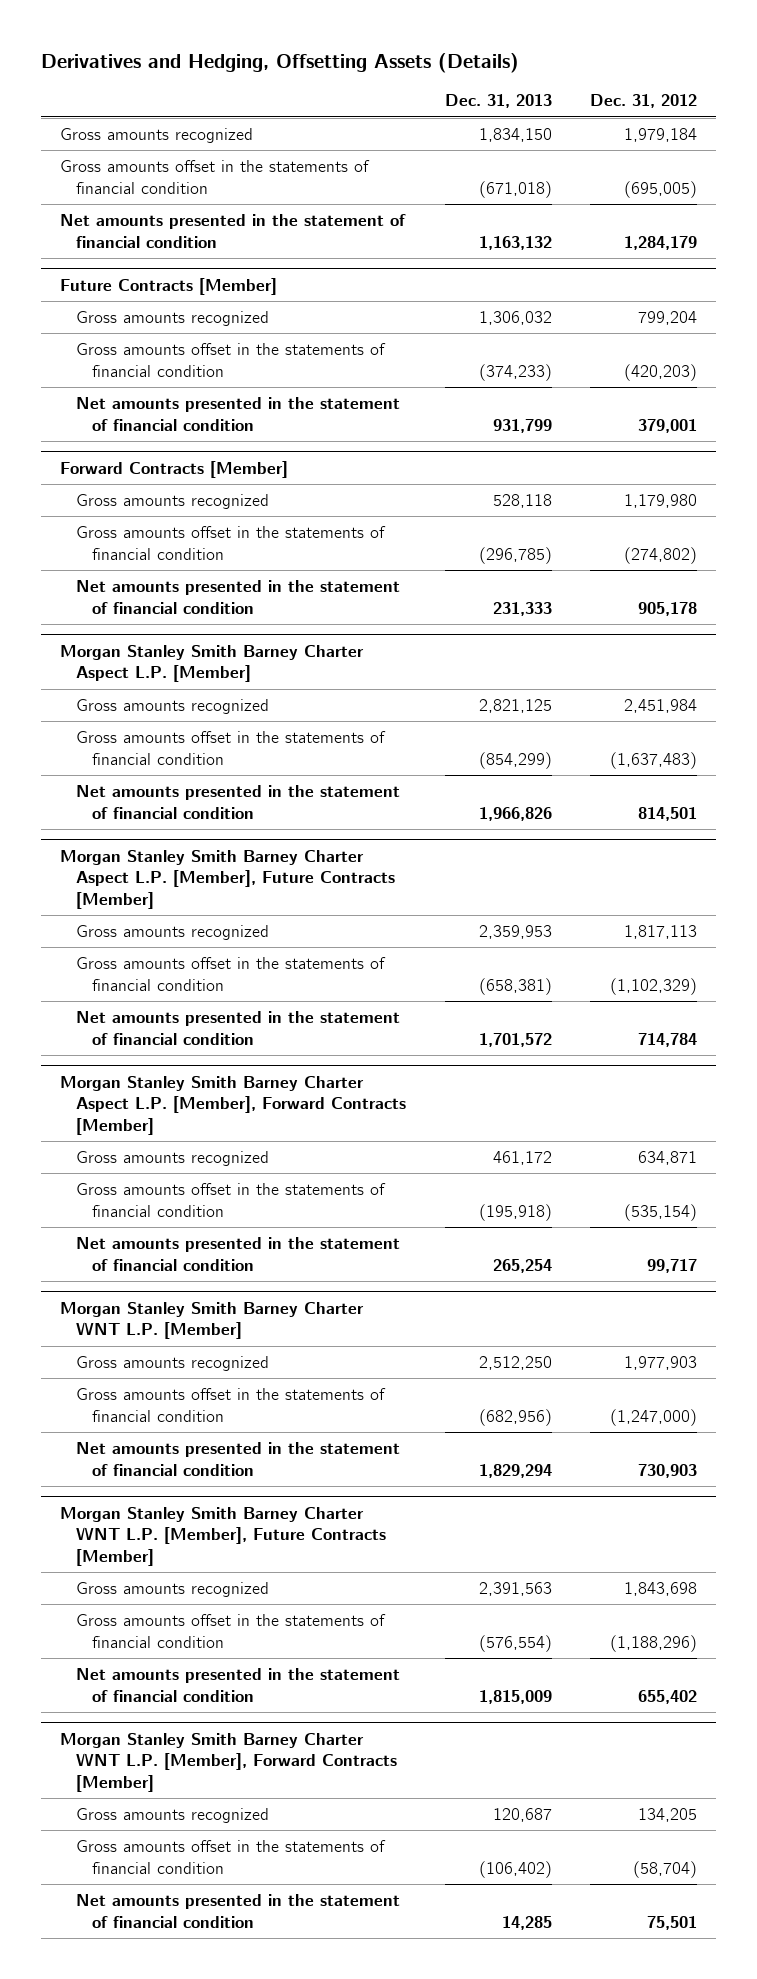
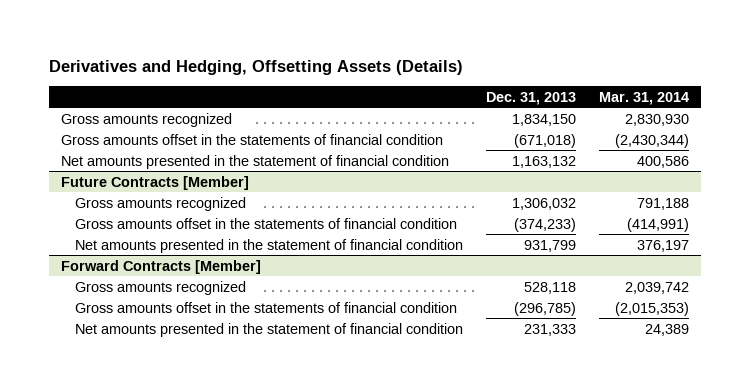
[589,94,697,109] Dec. 31, 2012 -> none
none -> [599,91,690,105] Mar. 31, 2014
[60,644,365,683] Morgan Stanley Smith Barney Charter Aspect L.P. [Member] -> none
[76,698,270,714] Gross amounts recognized -> none
[76,730,387,765] Gross amounts offset in the statements of financial condition -> none
[76,784,401,819] Net amounts presented in the statement of financial condition -> none
[60,849,396,910] Morgan Stanley Smith Barney Charter Aspect L.P. [Member], Future Contracts [Member] -> none
[76,924,270,940] Gross amounts recognized -> none
[76,956,387,991] Gross amounts offset in the statements of financial condition -> none
[76,1010,401,1045] Net amounts presented in the statement of financial condition -> none
[60,1075,407,1136] Morgan Stanley Smith Barney Charter Aspect L.P. [Member], Forward Contracts [Member] -> none
[76,1150,270,1166] Gross amounts recognized -> none
[76,1182,387,1217] Gross amounts offset in the statements of financial condition -> none
[76,1236,401,1271] Net amounts presented in the statement of financial condition -> none
[60,1301,365,1340] Morgan Stanley Smith Barney Charter WNT L.P. [Member] -> none
[76,1355,270,1371] Gross amounts recognized -> none
[76,1387,387,1422] Gross amounts offset in the statements of financial condition -> none
[76,1441,401,1476] Net amounts presented in the statement of financial condition -> none
[60,1506,387,1567] Morgan Stanley Smith Barney Charter WNT L.P. [Member], Future Contracts [Member] -> none
[76,1581,270,1597] Gross amounts recognized -> none
[76,1613,387,1648] Gross amounts offset in the statements of financial condition -> none
[76,1667,401,1702] Net amounts presented in the statement of financial condition -> none
[60,1732,398,1793] Morgan Stanley Smith Barney Charter WNT L.P. [Member], Forward Contracts [Member] -> none
[76,1807,270,1823] Gross amounts recognized -> none
[76,1839,387,1874] Gross amounts offset in the statements of financial condition -> none
[76,1893,401,1928] Net amounts presented in the statement of financial condition -> none

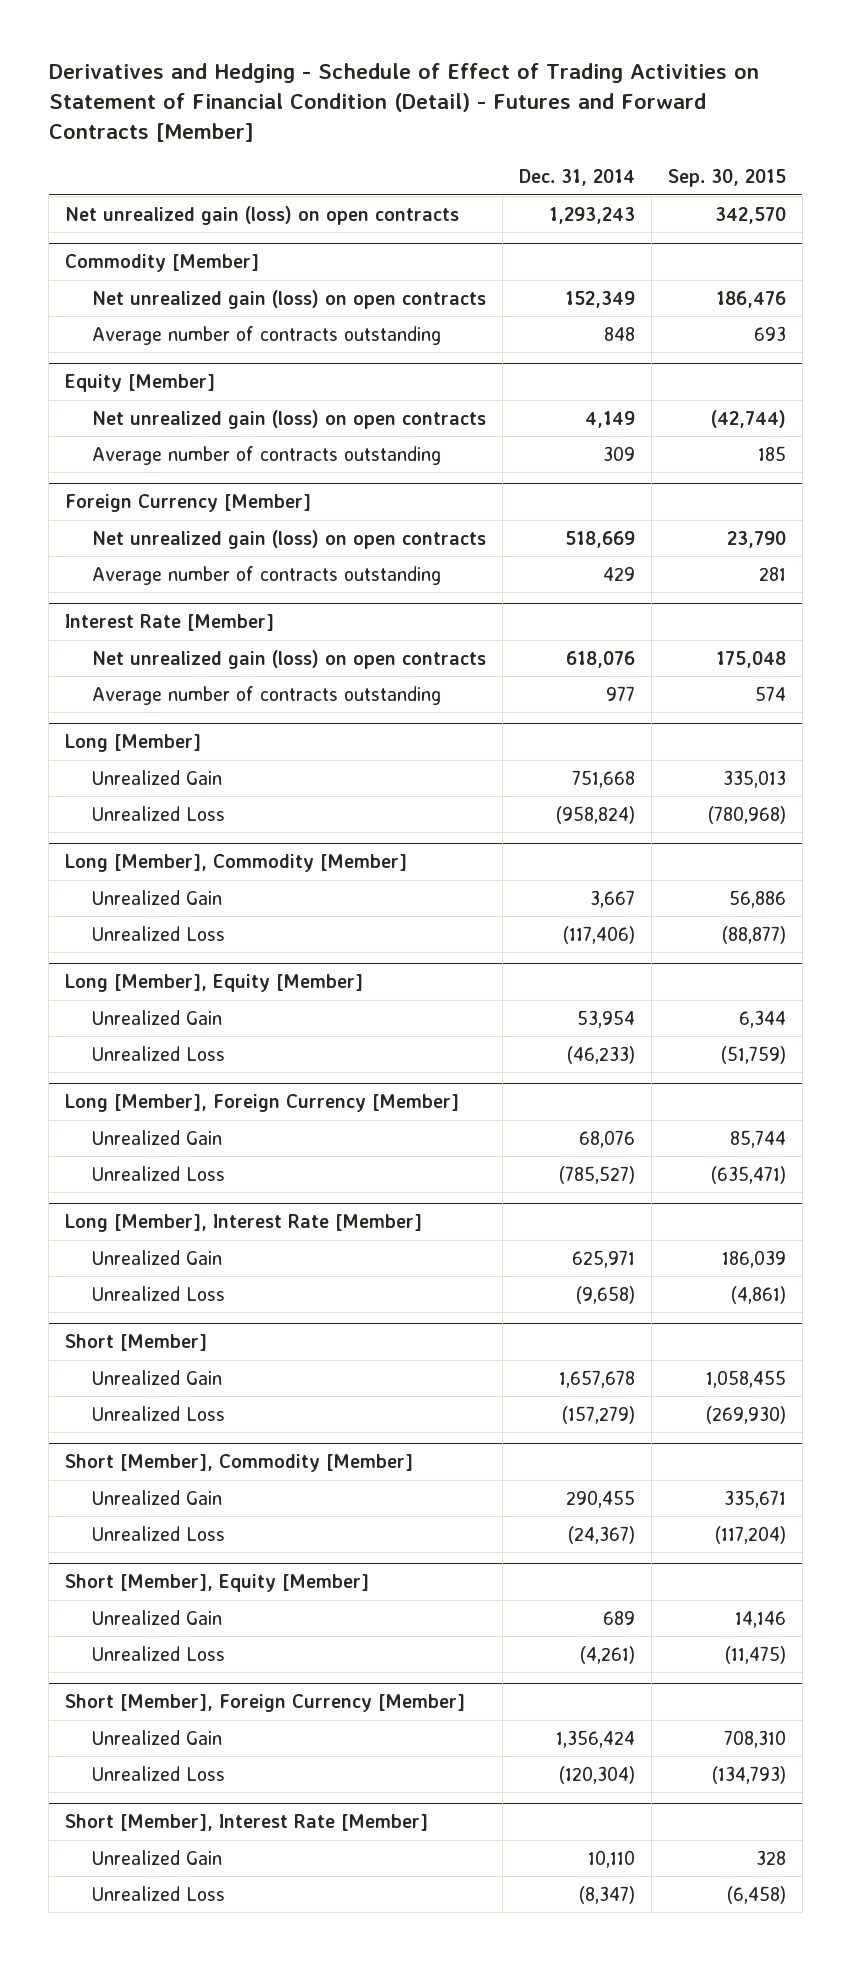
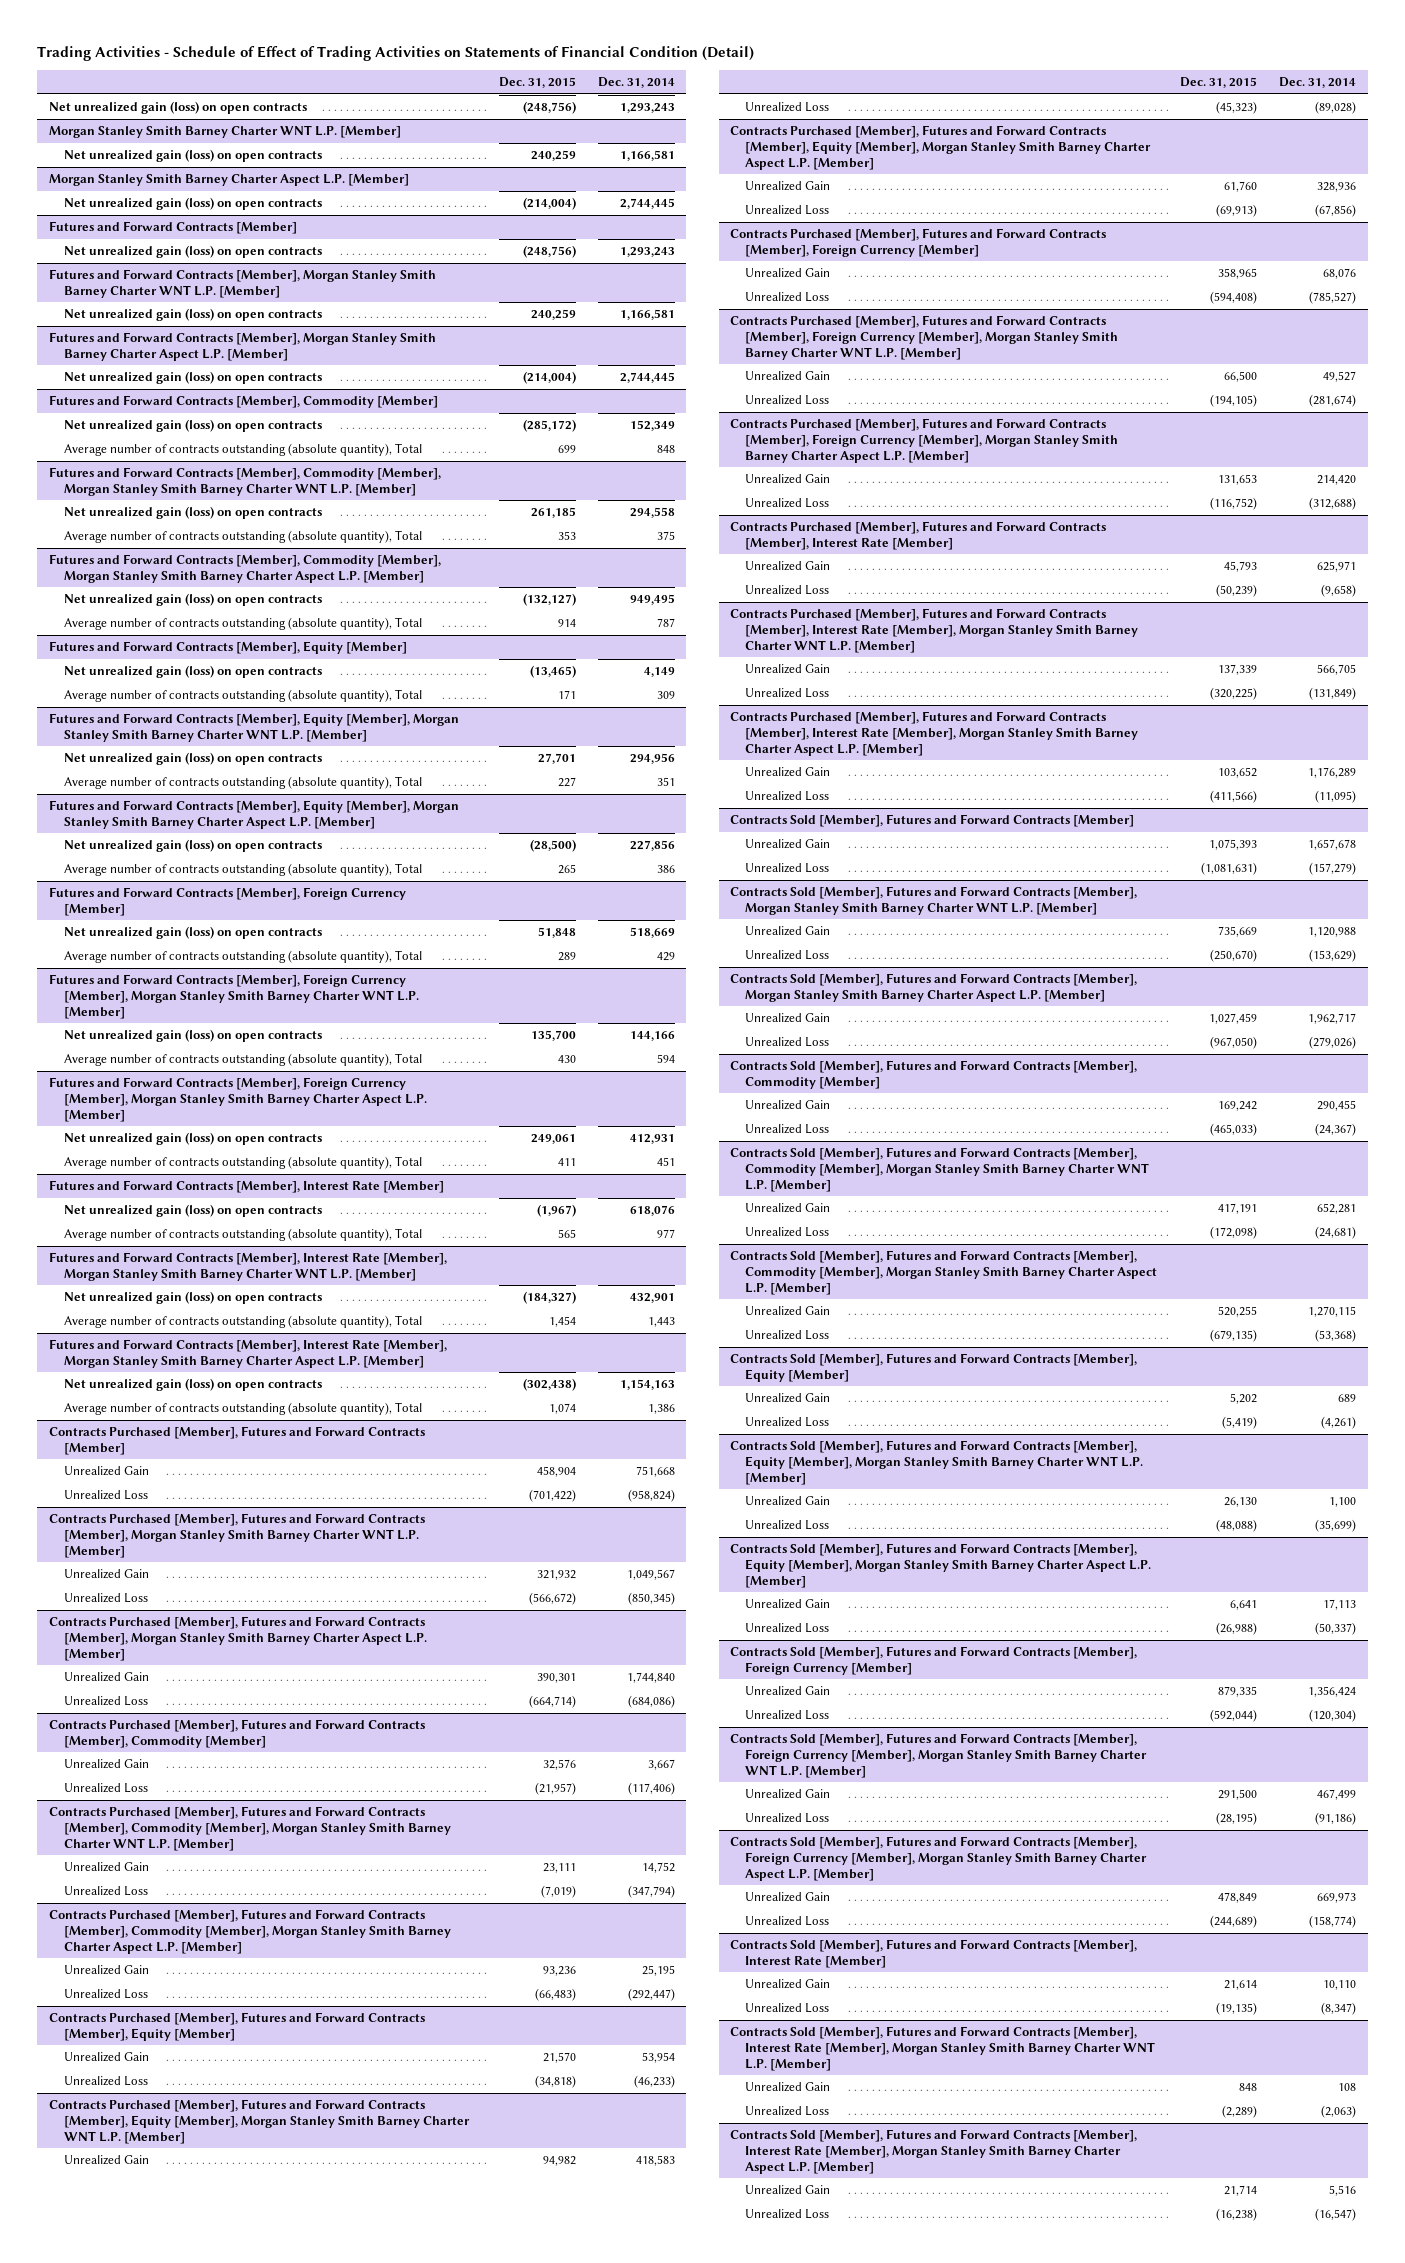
[48,62,759,142] Derivatives and Hedging - Schedule of Effect of Trading Activities on Statement of Financial Condition (Detail) - Futures and Forward Contracts [Member] -> [37,46,755,62] Trading Activities - Schedule of Effect of Trading Activities on Statements of Financial Condition (Detail)
[667,169,786,188] Sep. 30, 2015 -> none
none -> [498,77,576,89] Dec. 31, 2015
none -> [48,124,401,138] Morgan Stanley Smith Barney Charter WNT L.P. [Member]
none -> [64,148,323,162] Net unrealized gain (loss) on open contracts
none -> [48,173,409,186] Morgan Stanley Smith Barney Charter Aspect L.P. [Member]
none -> [64,196,323,210] Net unrealized gain (loss) on open contracts
[64,254,259,273] Commodity [Member] -> [48,220,297,234] Futures and Forward Contracts [Member]
none -> [64,244,323,258] Net unrealized gain (loss) on open contracts
none -> [48,268,436,298] Futures and Forward Contracts [Member], Morgan Stanley Smith Barney Charter WNT L.P. [Member]
none -> [64,307,323,321] Net unrealized gain (loss) on open contracts
none -> [48,331,436,361] Futures and Forward Contracts [Member], Morgan Stanley Smith Barney Charter Aspect L.P. [Member]
none -> [64,370,323,384] Net unrealized gain (loss) on open contracts
none -> [48,394,438,408] Futures and Forward Contracts [Member], Commodity [Member]
[64,374,215,393] Equity [Member] -> none
[92,325,442,345] Average number of contracts outstanding -> [64,442,423,456] Average number of contracts outstanding (absolute quantity), Total
none -> [48,466,441,496] Futures and Forward Contracts [Member], Commodity [Member], Morgan Stanley Smith Barney Charter WNT L.P. [Member]
none -> [64,505,323,519] Net unrealized gain (loss) on open contracts
none -> [64,529,423,543] Average number of contracts outstanding (absolute quantity), Total
none -> [48,553,441,583] Futures and Forward Contracts [Member], Commodity [Member], Morgan Stanley Smith Barney Charter Aspect L.P. [Member]
none -> [64,592,323,606] Net unrealized gain (loss) on open contracts
none -> [64,616,423,630] Average number of contracts outstanding (absolute quantity), Total
none -> [48,640,407,654] Futures and Forward Contracts [Member], Equity [Member]
[64,494,311,513] Foreign Currency [Member] -> none
[92,445,442,465] Average number of contracts outstanding -> [64,688,423,702] Average number of contracts outstanding (absolute quantity), Total
none -> [48,712,459,742] Futures and Forward Contracts [Member], Equity [Member], Morgan Stanley Smith Barney Charter WNT L.P. [Member]
none -> [64,751,323,765] Net unrealized gain (loss) on open contracts
none -> [64,775,423,789] Average number of contracts outstanding (absolute quantity), Total
none -> [48,799,459,829] Futures and Forward Contracts [Member], Equity [Member], Morgan Stanley Smith Barney Charter Aspect L.P. [Member]
none -> [64,838,323,852] Net unrealized gain (loss) on open contracts
none -> [64,862,423,876] Average number of contracts outstanding (absolute quantity), Total
none -> [48,886,406,916] Futures and Forward Contracts [Member], Foreign Currency [Member]
[64,614,274,632] Interest Rate [Member] -> none
[92,565,442,585] Average number of contracts outstanding -> [64,949,423,963] Average number of contracts outstanding (absolute quantity), Total
none -> [48,973,420,1019] Futures and Forward Contracts [Member], Foreign Currency [Member], Morgan Stanley Smith Barney Charter WNT L.P. [Member]
none -> [64,1028,323,1042] Net unrealized gain (loss) on open contracts
none -> [64,1052,423,1066] Average number of contracts outstanding (absolute quantity), Total
none -> [48,1076,428,1122] Futures and Forward Contracts [Member], Foreign Currency [Member], Morgan Stanley Smith Barney Charter Aspect L.P. [Member]
none -> [64,1131,323,1145] Net unrealized gain (loss) on open contracts
none -> [64,1155,423,1169] Average number of contracts outstanding (absolute quantity), Total
none -> [48,1179,444,1193] Futures and Forward Contracts [Member], Interest Rate [Member]
[64,734,201,753] Long [Member] -> none
[92,685,442,705] Average number of contracts outstanding -> [64,1227,423,1241] Average number of contracts outstanding (absolute quantity), Total
none -> [48,1251,447,1281] Futures and Forward Contracts [Member], Interest Rate [Member], Morgan Stanley Smith Barney Charter WNT L.P. [Member]
none -> [64,1290,323,1304] Net unrealized gain (loss) on open contracts
none -> [64,1314,423,1328] Average number of contracts outstanding (absolute quantity), Total
none -> [48,1338,447,1368] Futures and Forward Contracts [Member], Interest Rate [Member], Morgan Stanley Smith Barney Charter Aspect L.P. [Member]
none -> [64,1377,323,1391] Net unrealized gain (loss) on open contracts
none -> [64,1401,423,1415] Average number of contracts outstanding (absolute quantity), Total
none -> [48,1425,425,1455] Contracts Purchased [Member], Futures and Forward Contracts [Member]
[64,854,407,873] Long [Member], Commodity [Member] -> none
none -> [48,1512,425,1558] Contracts Purchased [Member], Futures and Forward Contracts [Member], Morgan Stanley Smith Barney Charter WNT L.P. [Member]
none -> [64,1568,150,1579] Unrealized Gain
none -> [64,1592,149,1603] Unrealized Loss
none -> [48,1615,428,1661] Contracts Purchased [Member], Futures and Forward Contracts [Member], Morgan Stanley Smith Barney Charter Aspect L.P. [Member]
none -> [64,1671,150,1682] Unrealized Gain
none -> [64,1695,149,1706] Unrealized Loss
none -> [48,1718,425,1748] Contracts Purchased [Member], Futures and Forward Contracts [Member], Commodity [Member]
[64,974,363,993] Long [Member], Equity [Member] -> none
none -> [48,1805,452,1851] Contracts Purchased [Member], Futures and Forward Contracts [Member], Commodity [Member], Morgan Stanley Smith Barney Charter WNT L.P. [Member]
none -> [64,1861,150,1872] Unrealized Gain
none -> [64,1885,149,1896] Unrealized Loss
none -> [48,1908,452,1954] Contracts Purchased [Member], Futures and Forward Contracts [Member], Commodity [Member], Morgan Stanley Smith Barney Charter Aspect L.P. [Member]
none -> [64,1964,150,1975] Unrealized Gain
none -> [64,1988,149,1999] Unrealized Loss
none -> [48,2011,425,2041] Contracts Purchased [Member], Futures and Forward Contracts [Member], Equity [Member]
[64,1094,459,1113] Long [Member], Foreign Currency [Member] -> none
none -> [48,2098,471,2144] Contracts Purchased [Member], Futures and Forward Contracts [Member], Equity [Member], Morgan Stanley Smith Barney Charter WNT L.P. [Member]
none -> [64,2154,150,2165] Unrealized Gain
none -> [745,101,830,112] Unrealized Loss
none -> [729,124,1152,170] Contracts Purchased [Member], Futures and Forward Contracts [Member], Equity [Member], Morgan Stanley Smith Barney Charter Aspect L.P. [Member]
none -> [745,180,831,191] Unrealized Gain
none -> [745,204,830,215] Unrealized Loss
none -> [729,227,1106,257] Contracts Purchased [Member], Futures and Forward Contracts [Member], Foreign Currency [Member]
[64,1214,422,1233] Long [Member], Interest Rate [Member] -> none
none -> [729,314,1119,360] Contracts Purchased [Member], Futures and Forward Contracts [Member], Foreign Currency [Member], Morgan Stanley Smith Barney Charter WNT L.P. [Member]
none -> [745,370,831,381] Unrealized Gain
none -> [745,394,830,405] Unrealized Loss
none -> [729,417,1119,463] Contracts Purchased [Member], Futures and Forward Contracts [Member], Foreign Currency [Member], Morgan Stanley Smith Barney Charter Aspect L.P. [Member]
none -> [745,473,831,484] Unrealized Gain
none -> [745,497,830,508] Unrealized Loss
none -> [729,520,1106,550] Contracts Purchased [Member], Futures and Forward Contracts [Member], Interest Rate [Member]
[64,1334,207,1352] Short [Member] -> none
none -> [729,607,1139,653] Contracts Purchased [Member], Futures and Forward Contracts [Member], Interest Rate [Member], Morgan Stanley Smith Barney Charter WNT L.P. [Member]
none -> [745,663,831,674] Unrealized Gain
none -> [745,687,830,698] Unrealized Loss
none -> [729,710,1139,756] Contracts Purchased [Member], Futures and Forward Contracts [Member], Interest Rate [Member], Morgan Stanley Smith Barney Charter Aspect L.P. [Member]
none -> [745,766,831,777] Unrealized Gain
none -> [745,790,830,801] Unrealized Loss
none -> [729,813,1134,827] Contracts Sold [Member], Futures and Forward Contracts [Member]
[64,1454,413,1473] Short [Member], Commodity [Member] -> none
none -> [729,885,1137,915] Contracts Sold [Member], Futures and Forward Contracts [Member], Morgan Stanley Smith Barney Charter WNT L.P. [Member]
none -> [745,925,831,936] Unrealized Gain
none -> [745,949,830,960] Unrealized Loss
none -> [729,972,1137,1002] Contracts Sold [Member], Futures and Forward Contracts [Member], Morgan Stanley Smith Barney Charter Aspect L.P. [Member]
none -> [745,1012,831,1023] Unrealized Gain
none -> [745,1036,830,1047] Unrealized Loss
none -> [729,1059,1137,1089] Contracts Sold [Member], Futures and Forward Contracts [Member], Commodity [Member]
[64,1574,369,1593] Short [Member], Equity [Member] -> none
none -> [729,1146,1150,1192] Contracts Sold [Member], Futures and Forward Contracts [Member], Commodity [Member], Morgan Stanley Smith Barney Charter WNT L.P. [Member]
none -> [745,1202,831,1213] Unrealized Gain
none -> [745,1226,830,1237] Unrealized Loss
none -> [729,1249,1158,1295] Contracts Sold [Member], Futures and Forward Contracts [Member], Commodity [Member], Morgan Stanley Smith Barney Charter Aspect L.P. [Member]
none -> [745,1305,831,1316] Unrealized Gain
none -> [745,1329,830,1340] Unrealized Loss
none -> [729,1352,1137,1382] Contracts Sold [Member], Futures and Forward Contracts [Member], Equity [Member]
[64,1694,465,1713] Short [Member], Foreign Currency [Member] -> none
none -> [729,1439,1144,1485] Contracts Sold [Member], Futures and Forward Contracts [Member], Equity [Member], Morgan Stanley Smith Barney Charter WNT L.P. [Member]
none -> [745,1495,831,1506] Unrealized Gain
none -> [745,1519,830,1530] Unrealized Loss
none -> [729,1542,1152,1588] Contracts Sold [Member], Futures and Forward Contracts [Member], Equity [Member], Morgan Stanley Smith Barney Charter Aspect L.P. [Member]
none -> [745,1598,831,1609] Unrealized Gain
none -> [745,1622,830,1633] Unrealized Loss
none -> [729,1645,1137,1675] Contracts Sold [Member], Futures and Forward Contracts [Member], Foreign Currency [Member]
[64,1814,428,1832] Short [Member], Interest Rate [Member] -> none
none -> [729,1732,1148,1778] Contracts Sold [Member], Futures and Forward Contracts [Member], Foreign Currency [Member], Morgan Stanley Smith Barney Charter WNT L.P. [Member]
none -> [745,1788,831,1799] Unrealized Gain
none -> [745,1812,830,1823] Unrealized Loss
none -> [729,1835,1148,1881] Contracts Sold [Member], Futures and Forward Contracts [Member], Foreign Currency [Member], Morgan Stanley Smith Barney Charter Aspect L.P. [Member]
none -> [745,1891,831,1902] Unrealized Gain
none -> [745,1915,830,1926] Unrealized Loss
none -> [729,1938,1137,1968] Contracts Sold [Member], Futures and Forward Contracts [Member], Interest Rate [Member]
none -> [729,2025,1156,2071] Contracts Sold [Member], Futures and Forward Contracts [Member], Interest Rate [Member], Morgan Stanley Smith Barney Charter WNT L.P. [Member]
none -> [745,2081,831,2092] Unrealized Gain
none -> [745,2105,830,2116] Unrealized Loss
none -> [729,2128,1137,2174] Contracts Sold [Member], Futures and Forward Contracts [Member], Interest Rate [Member], Morgan Stanley Smith Barney Charter Aspect L.P. [Member]
none -> [745,2184,831,2195] Unrealized Gain
none -> [745,2208,830,2219] Unrealized Loss

